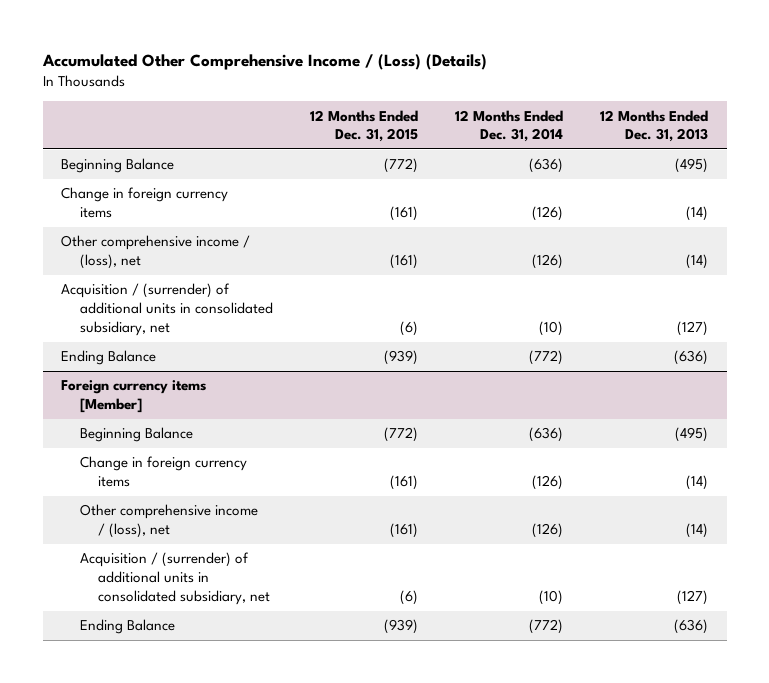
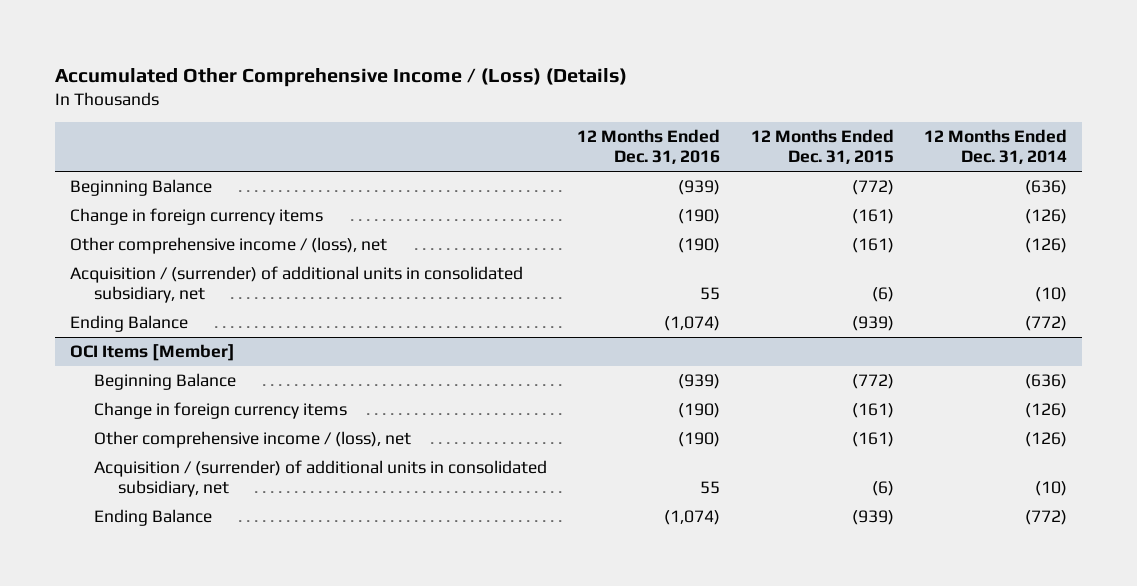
[600,109,709,143] 12 Months Ended Dec. 31, 2013 -> none
none -> [577,129,721,165] 12 Months Ended Dec. 31, 2016
[61,380,207,414] Foreign currency items [Member] -> [69,344,235,362] OCI Items [Member]

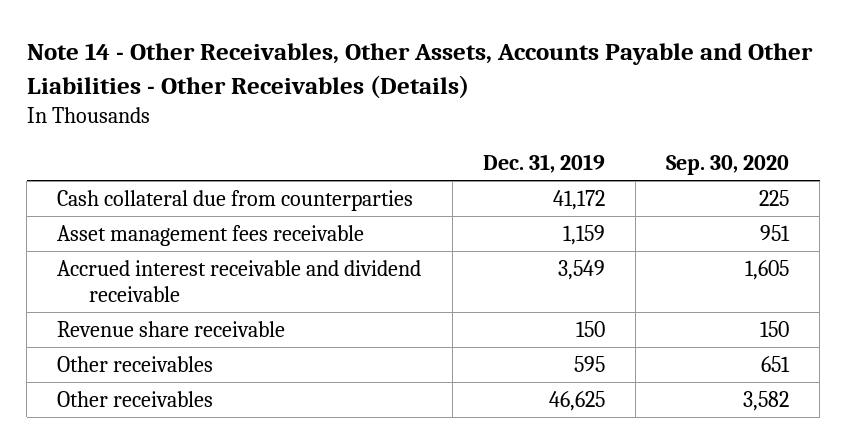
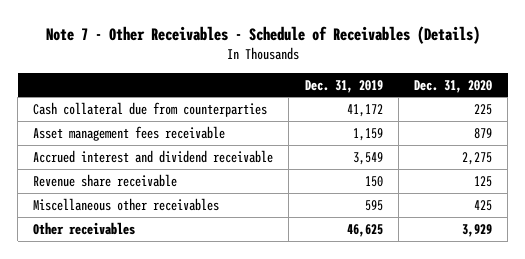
[26,43,813,100] Note 14 - Other Receivables, Other Assets, Accounts Payable and Other Liabilities - Other Receivables (Details) -> [45,25,480,44] Note 7 - Other Receivables - Schedule of Receivables (Details)
[666,155,790,176] Sep. 30, 2020 -> none
none -> [413,79,492,93] Dec. 31, 2020
[57,259,422,302] Accrued interest receivable and dividend receivable -> [33,149,274,163] Accrued interest and dividend receivable
[57,355,214,372] Other receivables -> [33,197,220,211] Miscellaneous other receivables

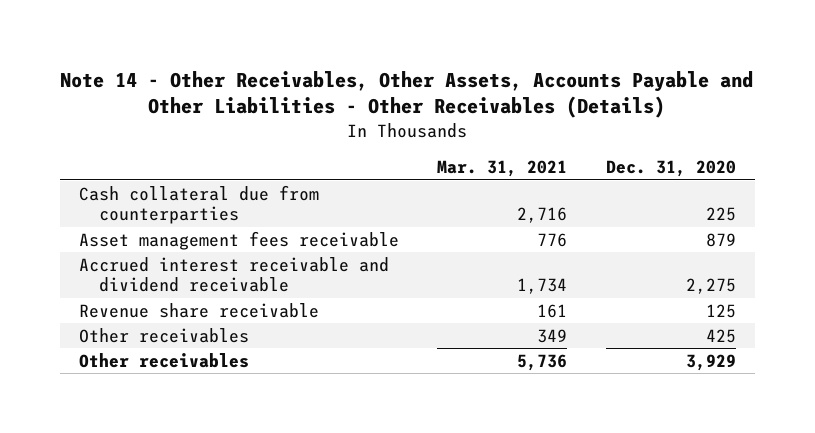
[45,25,480,44] Note 7 - Other Receivables - Schedule of Receivables (Details) -> [60,70,754,119] Note 14 - Other Receivables, Other Assets, Accounts Payable and Other Liabilities - Other Receivables (Details)
[304,79,383,93] Dec. 31, 2019 -> none
none -> [437,160,568,178] Mar. 31, 2021
[33,149,274,163] Accrued interest and dividend receivable -> [78,256,389,293] Accrued interest receivable and dividend receivable
[33,197,220,211] Miscellaneous other receivables -> [78,327,249,343] Other receivables

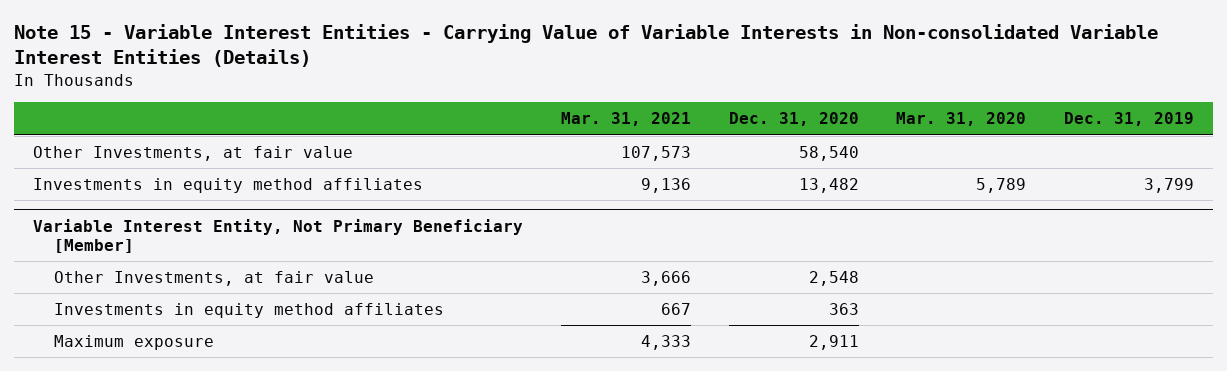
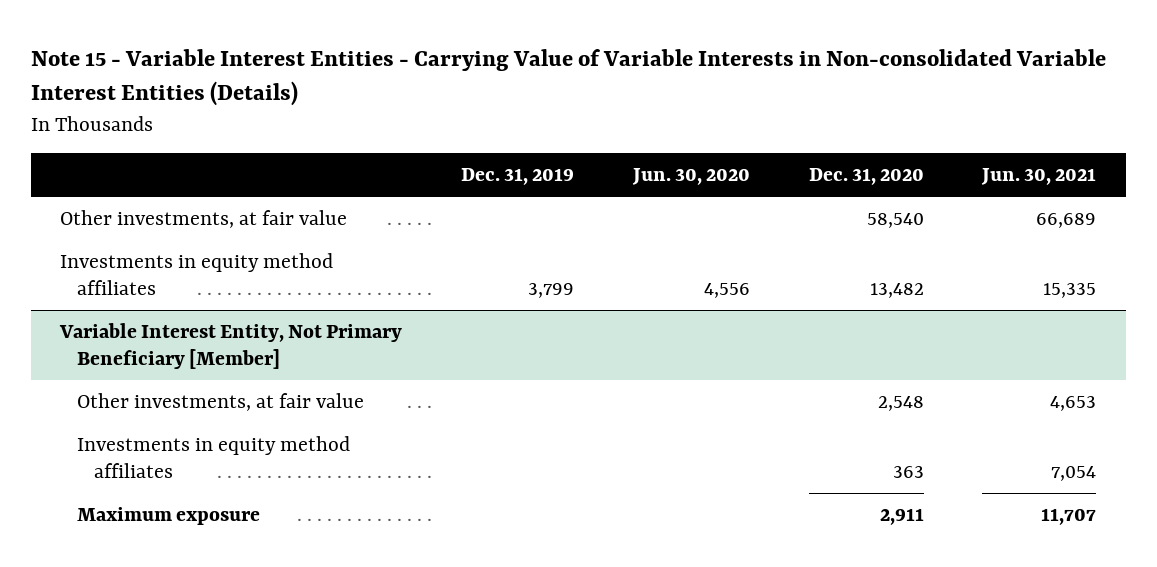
[560,112,691,127] Mar. 31, 2021 -> none
[896,112,1027,127] Mar. 31, 2020 -> none
none -> [631,167,750,185] Jun. 30, 2020
none -> [981,167,1097,185] Jun. 30, 2021
[32,146,353,162] Other Investments, at fair value -> [60,210,348,229] Other investments, at fair value
[54,271,375,287] Other Investments, at fair value -> [77,393,365,412] Other investments, at fair value

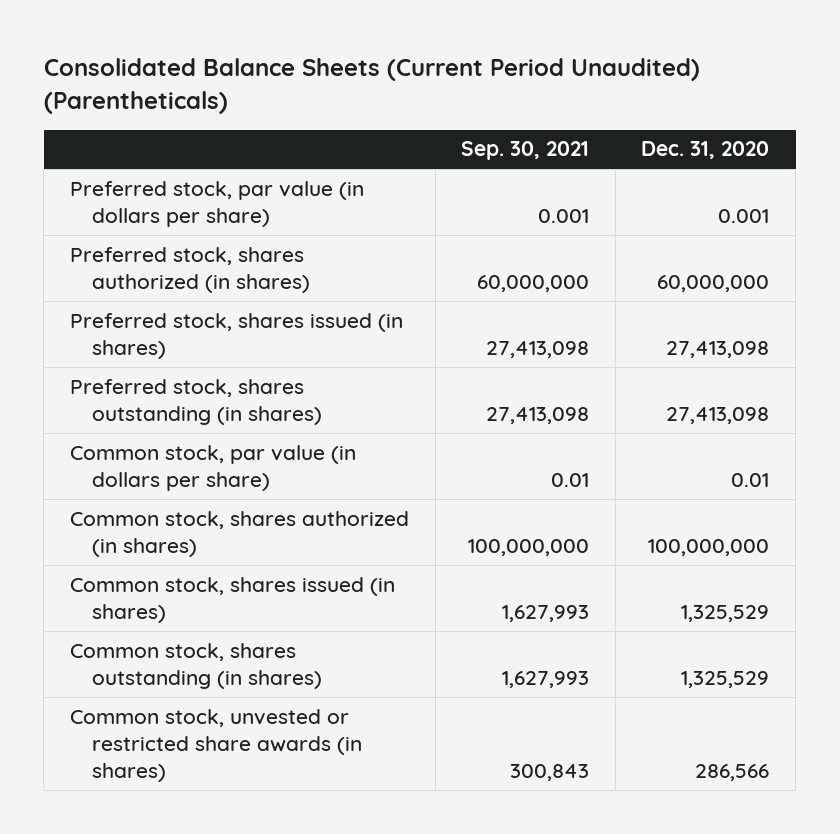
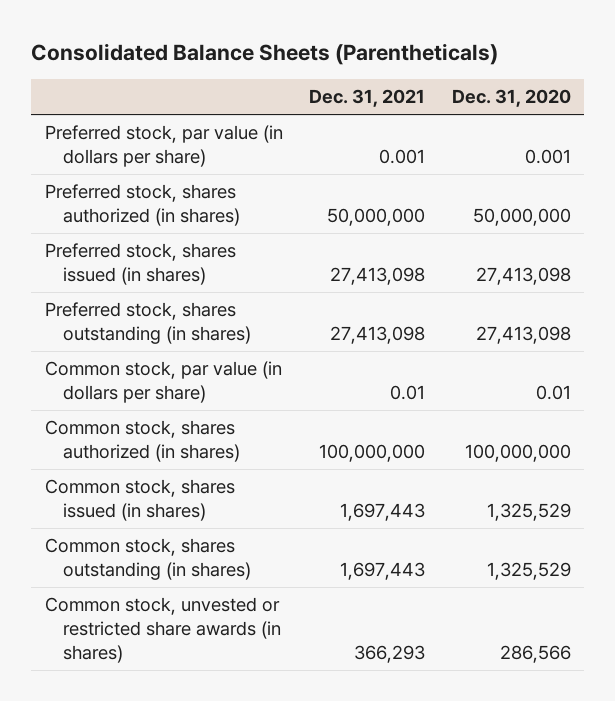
[43,58,700,114] Consolidated Balance Sheets (Current Period Unaudited) (Parentheticals) -> [31,43,499,66] Consolidated Balance Sheets (Parentheticals)
[461,141,590,161] Sep. 30, 2021 -> none
none -> [309,89,426,108] Dec. 31, 2021
[657,274,770,292] 60,000,000 -> [472,208,571,227] 50,000,000

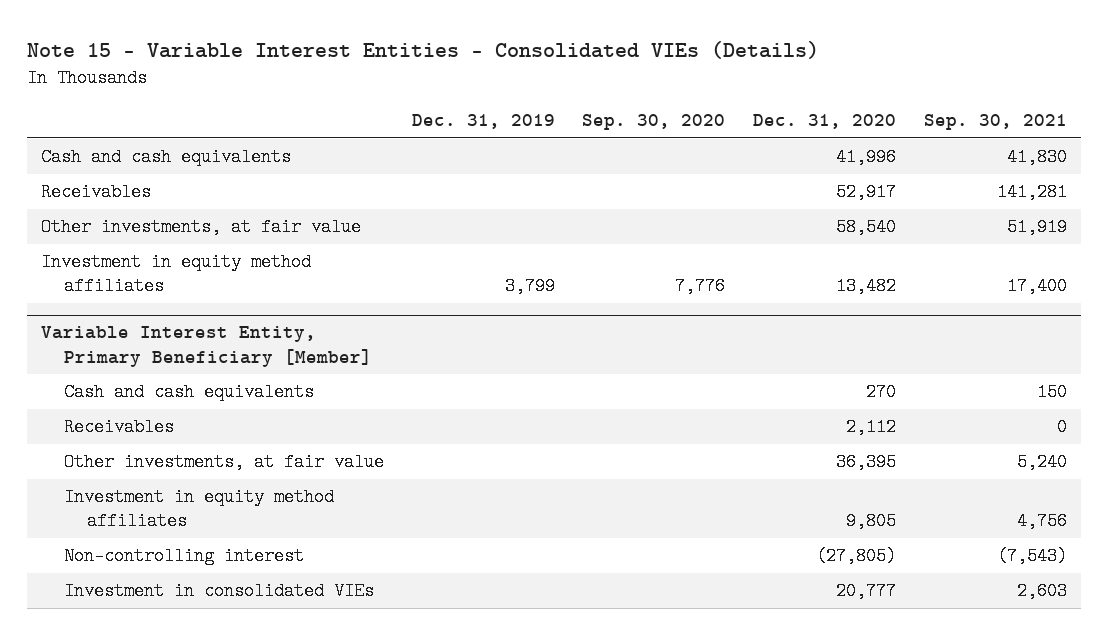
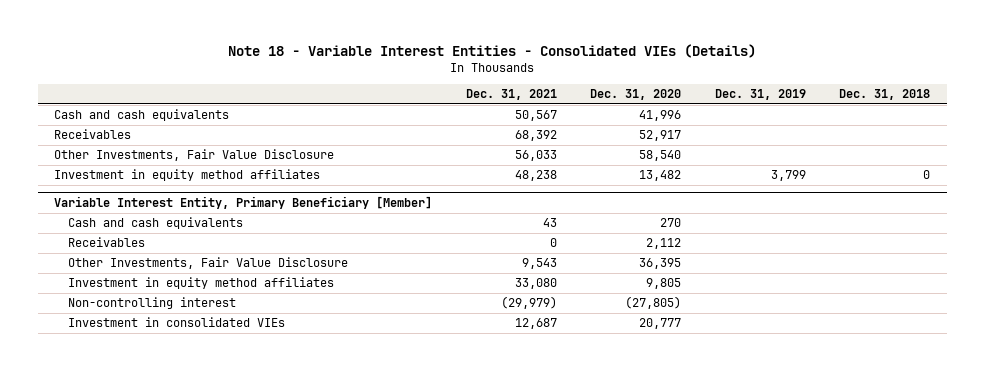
[26,41,819,60] Note 15 - Variable Interest Entities - Consolidated VIEs (Details) -> [228,43,757,58] Note 18 - Variable Interest Entities - Consolidated VIEs (Details)
[582,114,726,131] Sep. 30, 2020 -> none
[923,114,1067,131] Sep. 30, 2021 -> none
none -> [465,89,557,101] Dec. 31, 2021
none -> [839,89,931,101] Dec. 31, 2018
[40,218,361,237] Other investments, at fair value -> [54,149,335,162] Other Investments, Fair Value Disclosure
[63,453,384,472] Other investments, at fair value -> [67,257,348,270] Other Investments, Fair Value Disclosure

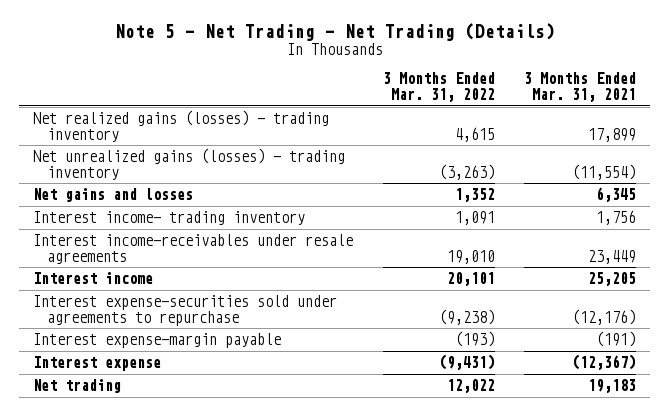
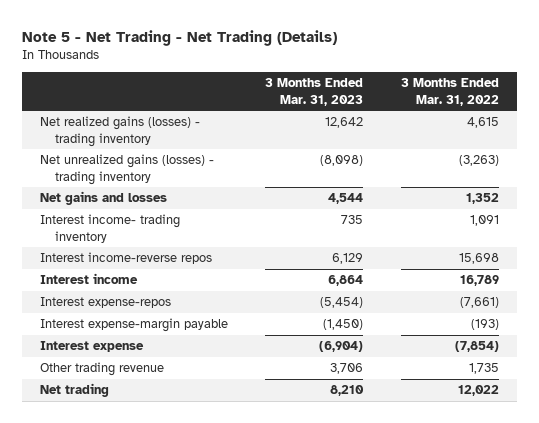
[523,72,636,103] 3 Months Ended Mar. 31, 2021 -> none
none -> [265,78,364,106] 3 Months Ended Mar. 31, 2023
[33,234,354,264] Interest income-receivables under resale agreements -> [40,252,213,265] Interest income-reverse repos
[446,249,495,264] 19,010 -> [458,253,499,265] 15,698
[446,272,495,287] 20,101 -> [459,275,499,287] 16,789
[33,295,338,326] Interest expense-securities sold under agreements to repurchase -> [40,297,172,309] Interest expense-repos
[438,308,495,325] (9,238) -> [459,297,499,309] (7,661)
[438,354,495,371] (9,431) -> [454,341,499,353] (7,854)
none -> [40,362,165,377] Other trading revenue

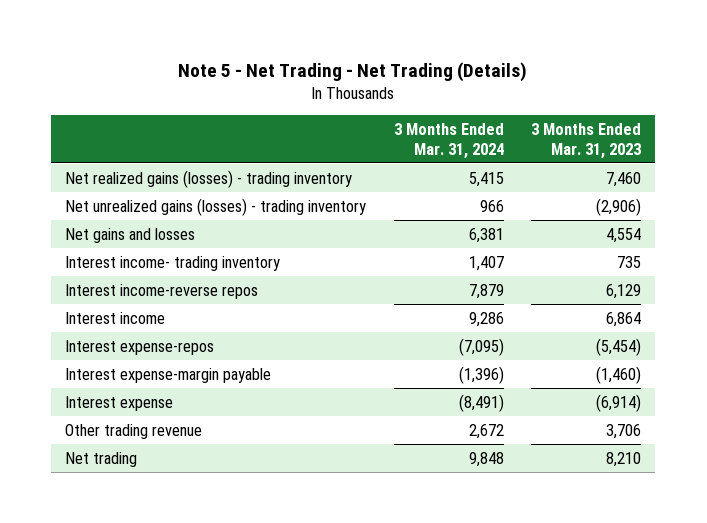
[400,78,499,106] 3 Months Ended Mar. 31, 2022 -> none
none -> [393,122,504,159] 3 Months Ended Mar. 31, 2024
[325,117,364,129] 12,642 -> [606,171,642,187] 7,460
[320,155,364,167] (8,098) -> [596,197,642,216] (2,906)
[328,193,364,205] 4,544 -> [606,227,642,243] 4,554
[323,319,364,331] (1,450) -> [596,365,642,384] (1,460)
[319,341,364,353] (6,904) -> [596,393,642,412] (6,914)

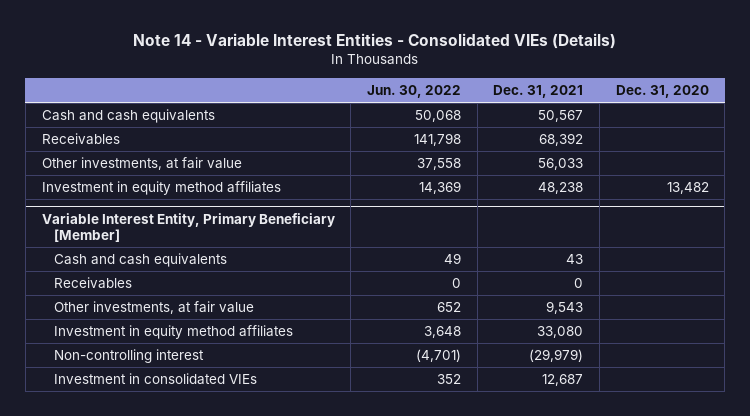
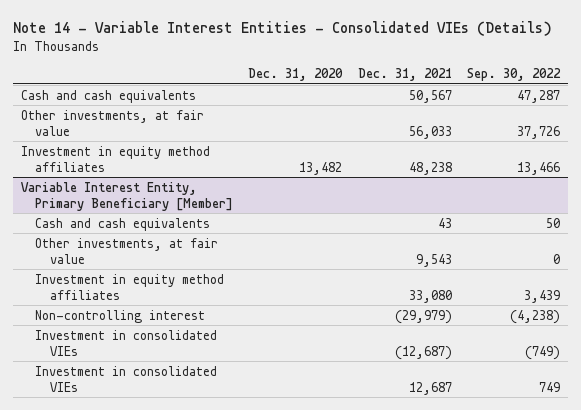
[367,84,462,98] Jun. 30, 2022 -> none
none -> [466,68,561,82] Sep. 30, 2022
[41,133,120,146] Receivables -> none
[53,277,132,290] Receivables -> none
none -> [35,329,218,356] Investment in consolidated VIEs

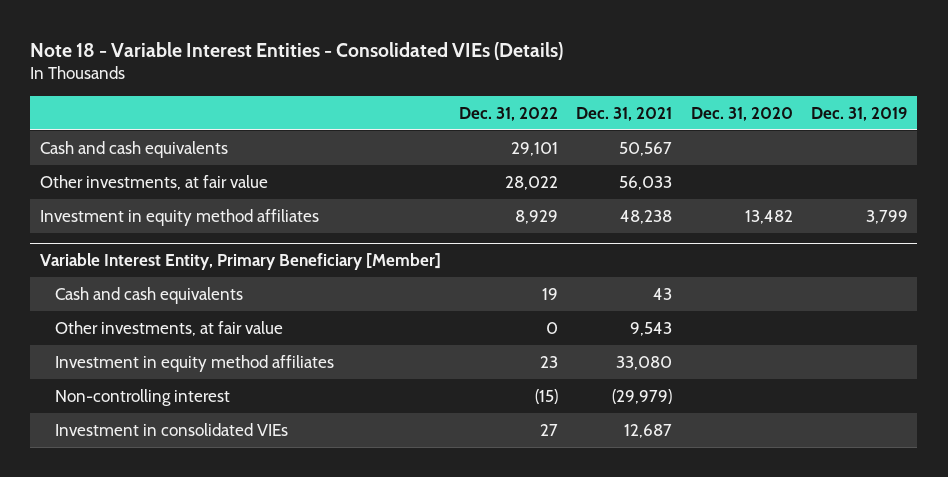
[13,21,553,37] Note 14 - Variable Interest Entities - Consolidated VIEs (Details) -> [30,41,564,60] Note 18 - Variable Interest Entities - Consolidated VIEs (Details)
[466,68,561,82] Sep. 30, 2022 -> none
none -> [459,107,559,122] Dec. 31, 2022
none -> [811,107,909,122] Dec. 31, 2019
[35,329,218,356] Investment in consolidated VIEs -> none

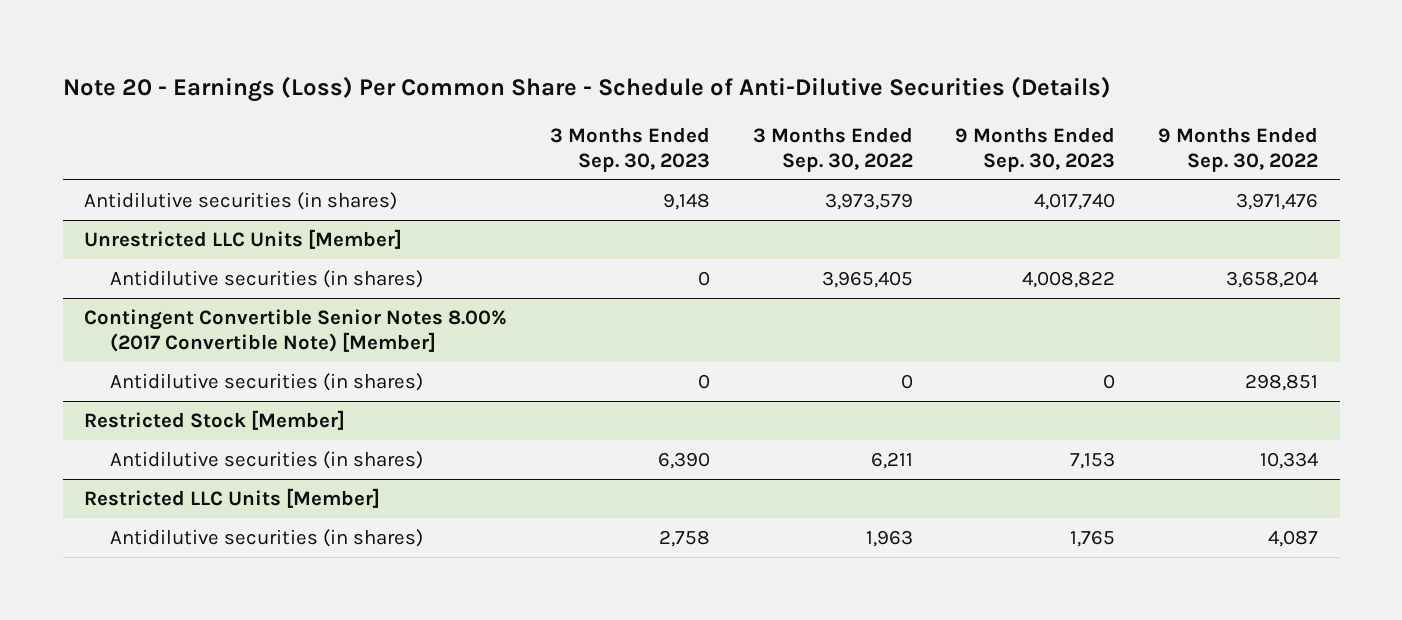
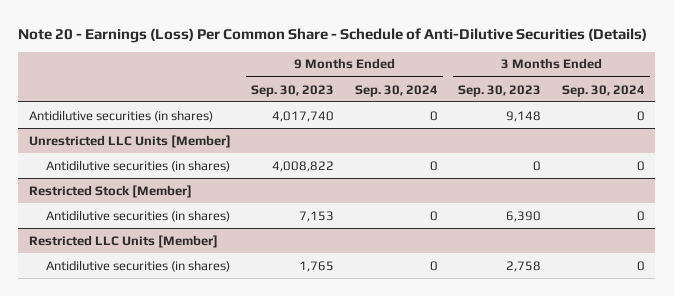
[752,126,913,172] 3 Months Ended Sep. 30, 2022 -> none
[1158,126,1319,172] 9 Months Ended Sep. 30, 2022 -> none
none -> [354,84,438,97] Sep. 30, 2024
none -> [562,84,646,97] Sep. 30, 2024
[84,308,508,352] Contingent Convertible Senior Notes 8.00% (2017 Convertible Note) [Member] -> none
[109,372,423,391] Antidilutive securities (in shares) -> none

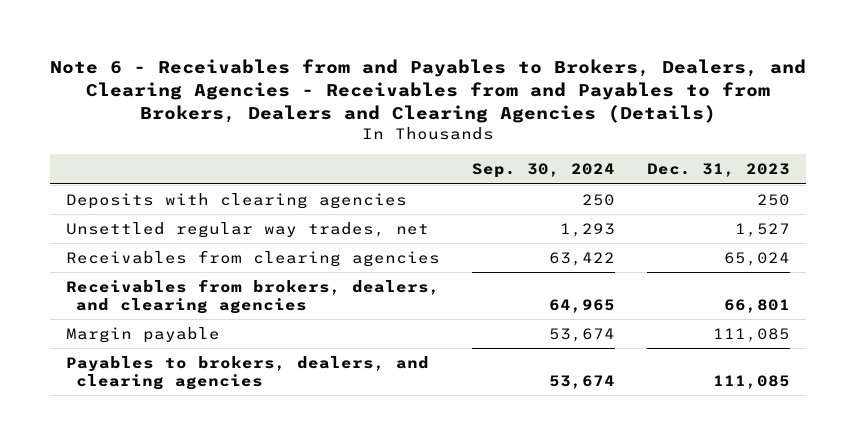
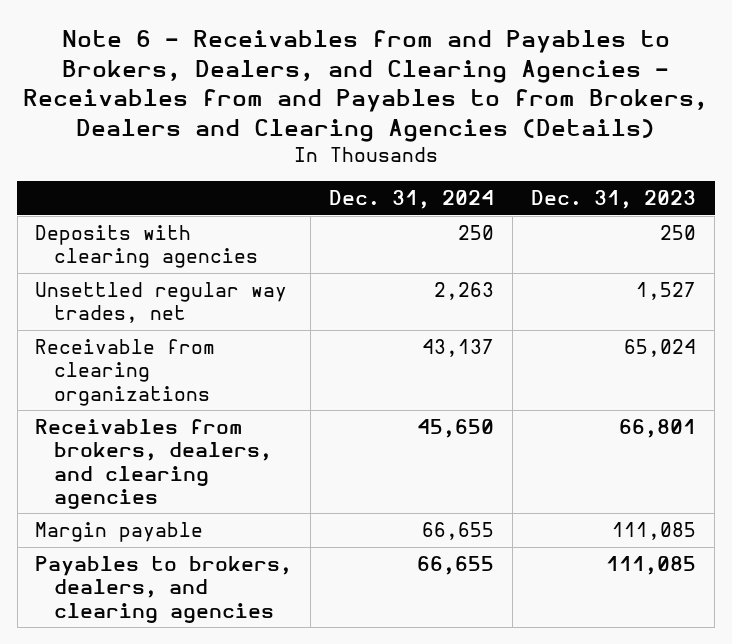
[471,163,615,179] Sep. 30, 2024 -> none
none -> [329,190,495,210] Dec. 31, 2024
[65,249,440,267] Receivables from clearing agencies -> [35,339,216,406] Receivable from clearing organizations

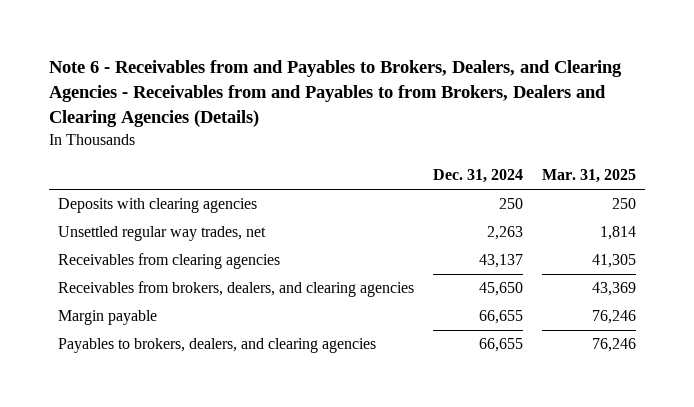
[531,190,697,210] Dec. 31, 2023 -> none
none -> [541,168,636,183] Mar. 31, 2025
[35,339,216,406] Receivable from clearing organizations -> [58,253,281,270] Receivables from clearing agencies

